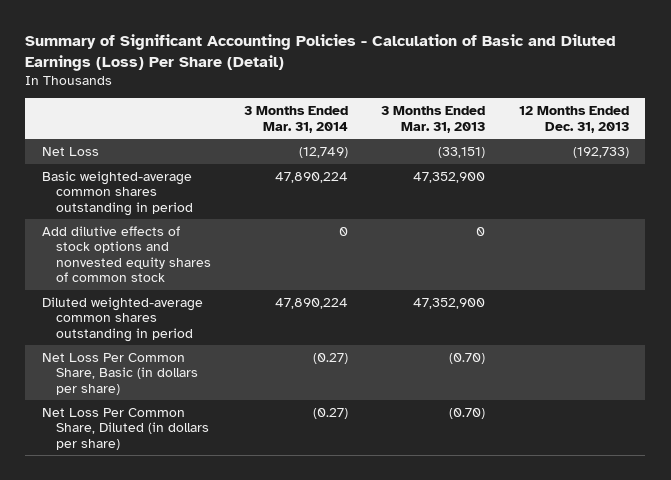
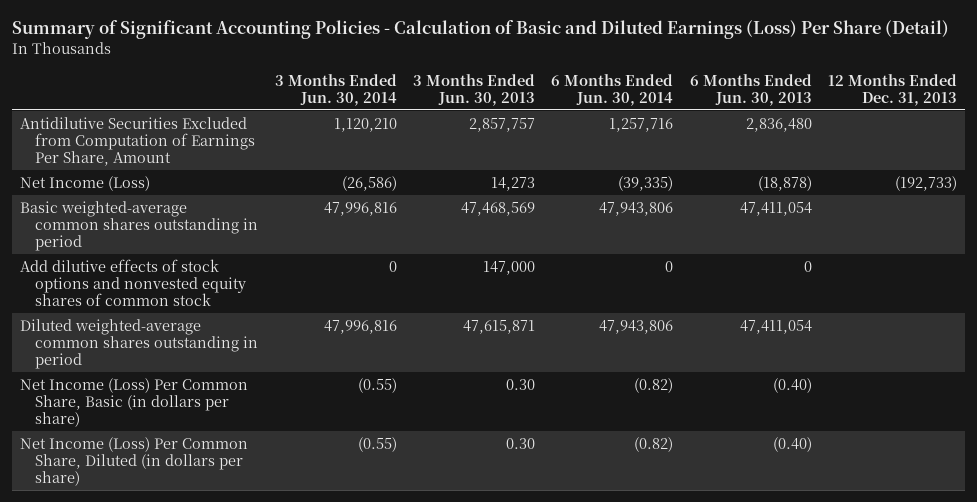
[244,106,349,133] 3 Months Ended Mar. 31, 2014 -> none
[381,106,486,133] 3 Months Ended Mar. 31, 2013 -> none
none -> [274,73,397,106] 3 Months Ended Jun. 30, 2014
none -> [412,73,535,106] 3 Months Ended Jun. 30, 2013
none -> [551,73,674,106] 6 Months Ended Jun. 30, 2014
none -> [689,73,812,106] 6 Months Ended Jun. 30, 2013
none -> [19,116,256,166] Antidilutive Securities Excluded from Computation of Earnings Per Share, Amount
[41,146,99,156] Net Loss -> [19,175,150,191] Net Income (Loss)
[41,352,198,395] Net Loss Per Common Share, Basic (in dollars per share) -> [19,377,248,427] Net Income (Loss) Per Common Share, Basic (in dollars per share)
[41,407,209,450] Net Loss Per Common Share, Diluted (in dollars per share) -> [19,436,248,486] Net Income (Loss) Per Common Share, Diluted (in dollars per share)

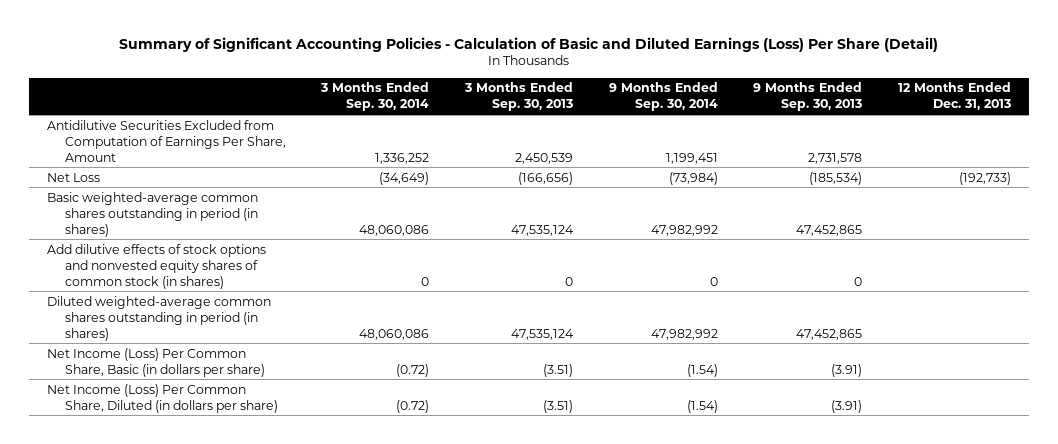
[274,73,397,106] 3 Months Ended Jun. 30, 2014 -> none
[412,73,535,106] 3 Months Ended Jun. 30, 2013 -> none
[551,73,674,106] 6 Months Ended Jun. 30, 2014 -> none
[689,73,812,106] 6 Months Ended Jun. 30, 2013 -> none
none -> [320,82,430,112] 3 Months Ended Sep. 30, 2014
none -> [463,82,573,112] 3 Months Ended Sep. 30, 2013
none -> [608,82,718,112] 9 Months Ended Sep. 30, 2014
none -> [753,82,863,112] 9 Months Ended Sep. 30, 2013
[19,175,150,191] Net Income (Loss) -> [47,172,101,182] Net Loss
[19,200,259,251] Basic weighted-average common shares outstanding in period -> [47,191,259,237] Basic weighted-average common shares outstanding in period (in shares)
[19,258,247,306] Add dilutive effects of stock options and nonvested equity shares of common stock -> [47,243,267,289] Add dilutive effects of stock options and nonvested equity shares of common stock (in shares)
[19,318,259,369] Diluted weighted-average common shares outstanding in period -> [47,295,272,341] Diluted weighted-average common shares outstanding in period (in shares)

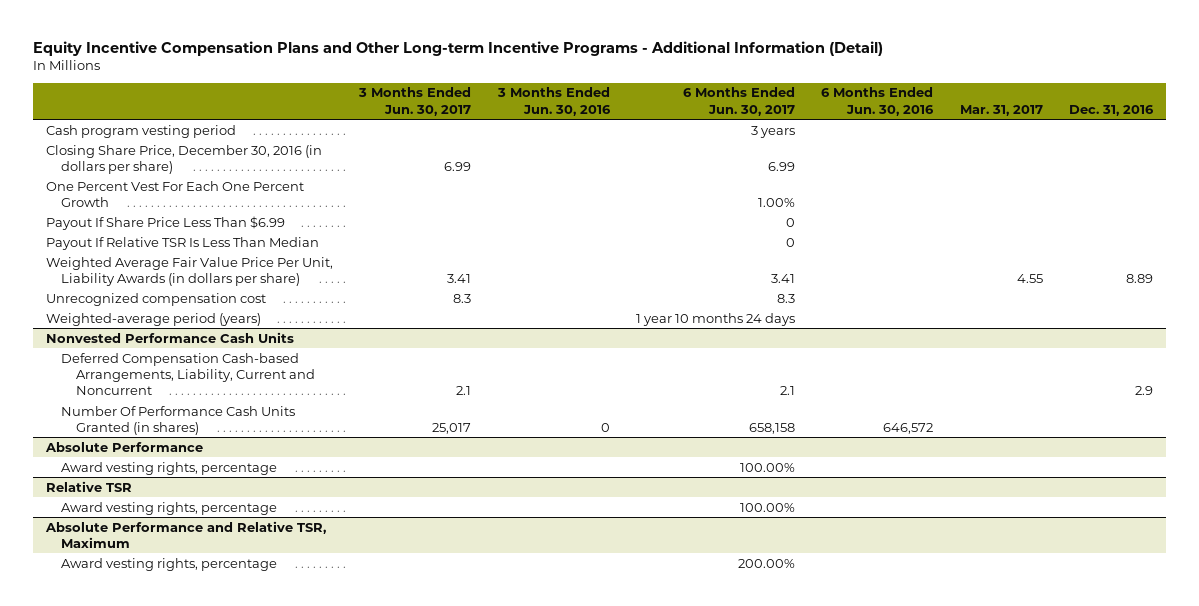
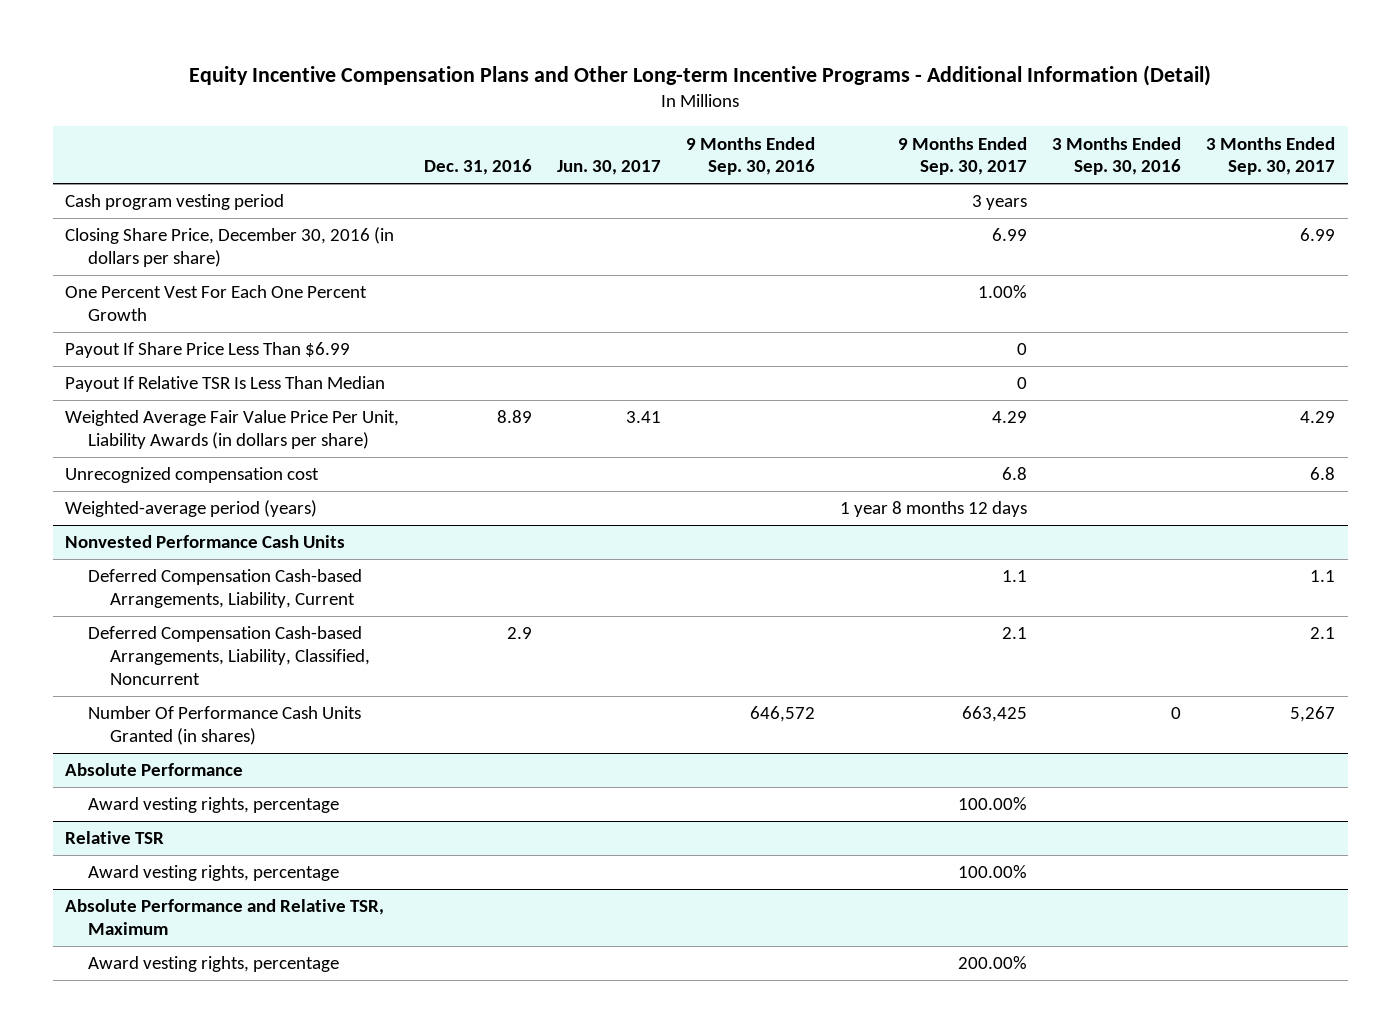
[358,87,472,116] 3 Months Ended Jun. 30, 2017 -> none
[496,87,611,116] 3 Months Ended Jun. 30, 2016 -> none
[683,87,796,116] 6 Months Ended Jun. 30, 2017 -> none
[821,87,935,116] 6 Months Ended Jun. 30, 2016 -> none
[959,104,1043,116] Mar. 31, 2017 -> none
none -> [557,160,662,176] Jun. 30, 2017
none -> [686,136,816,176] 9 Months Ended Sep. 30, 2016
none -> [898,136,1028,176] 9 Months Ended Sep. 30, 2017
none -> [1052,136,1182,176] 3 Months Ended Sep. 30, 2016
none -> [1206,136,1336,176] 3 Months Ended Sep. 30, 2017
none -> [87,569,362,608] Deferred Compensation Cash-based Arrangements, Liability, Current
[60,352,315,396] Deferred Compensation Cash-based Arrangements, Liability, Current and Noncurrent -> [87,626,370,685] Deferred Compensation Cash-based Arrangements, Liability, Classified, Noncurrent

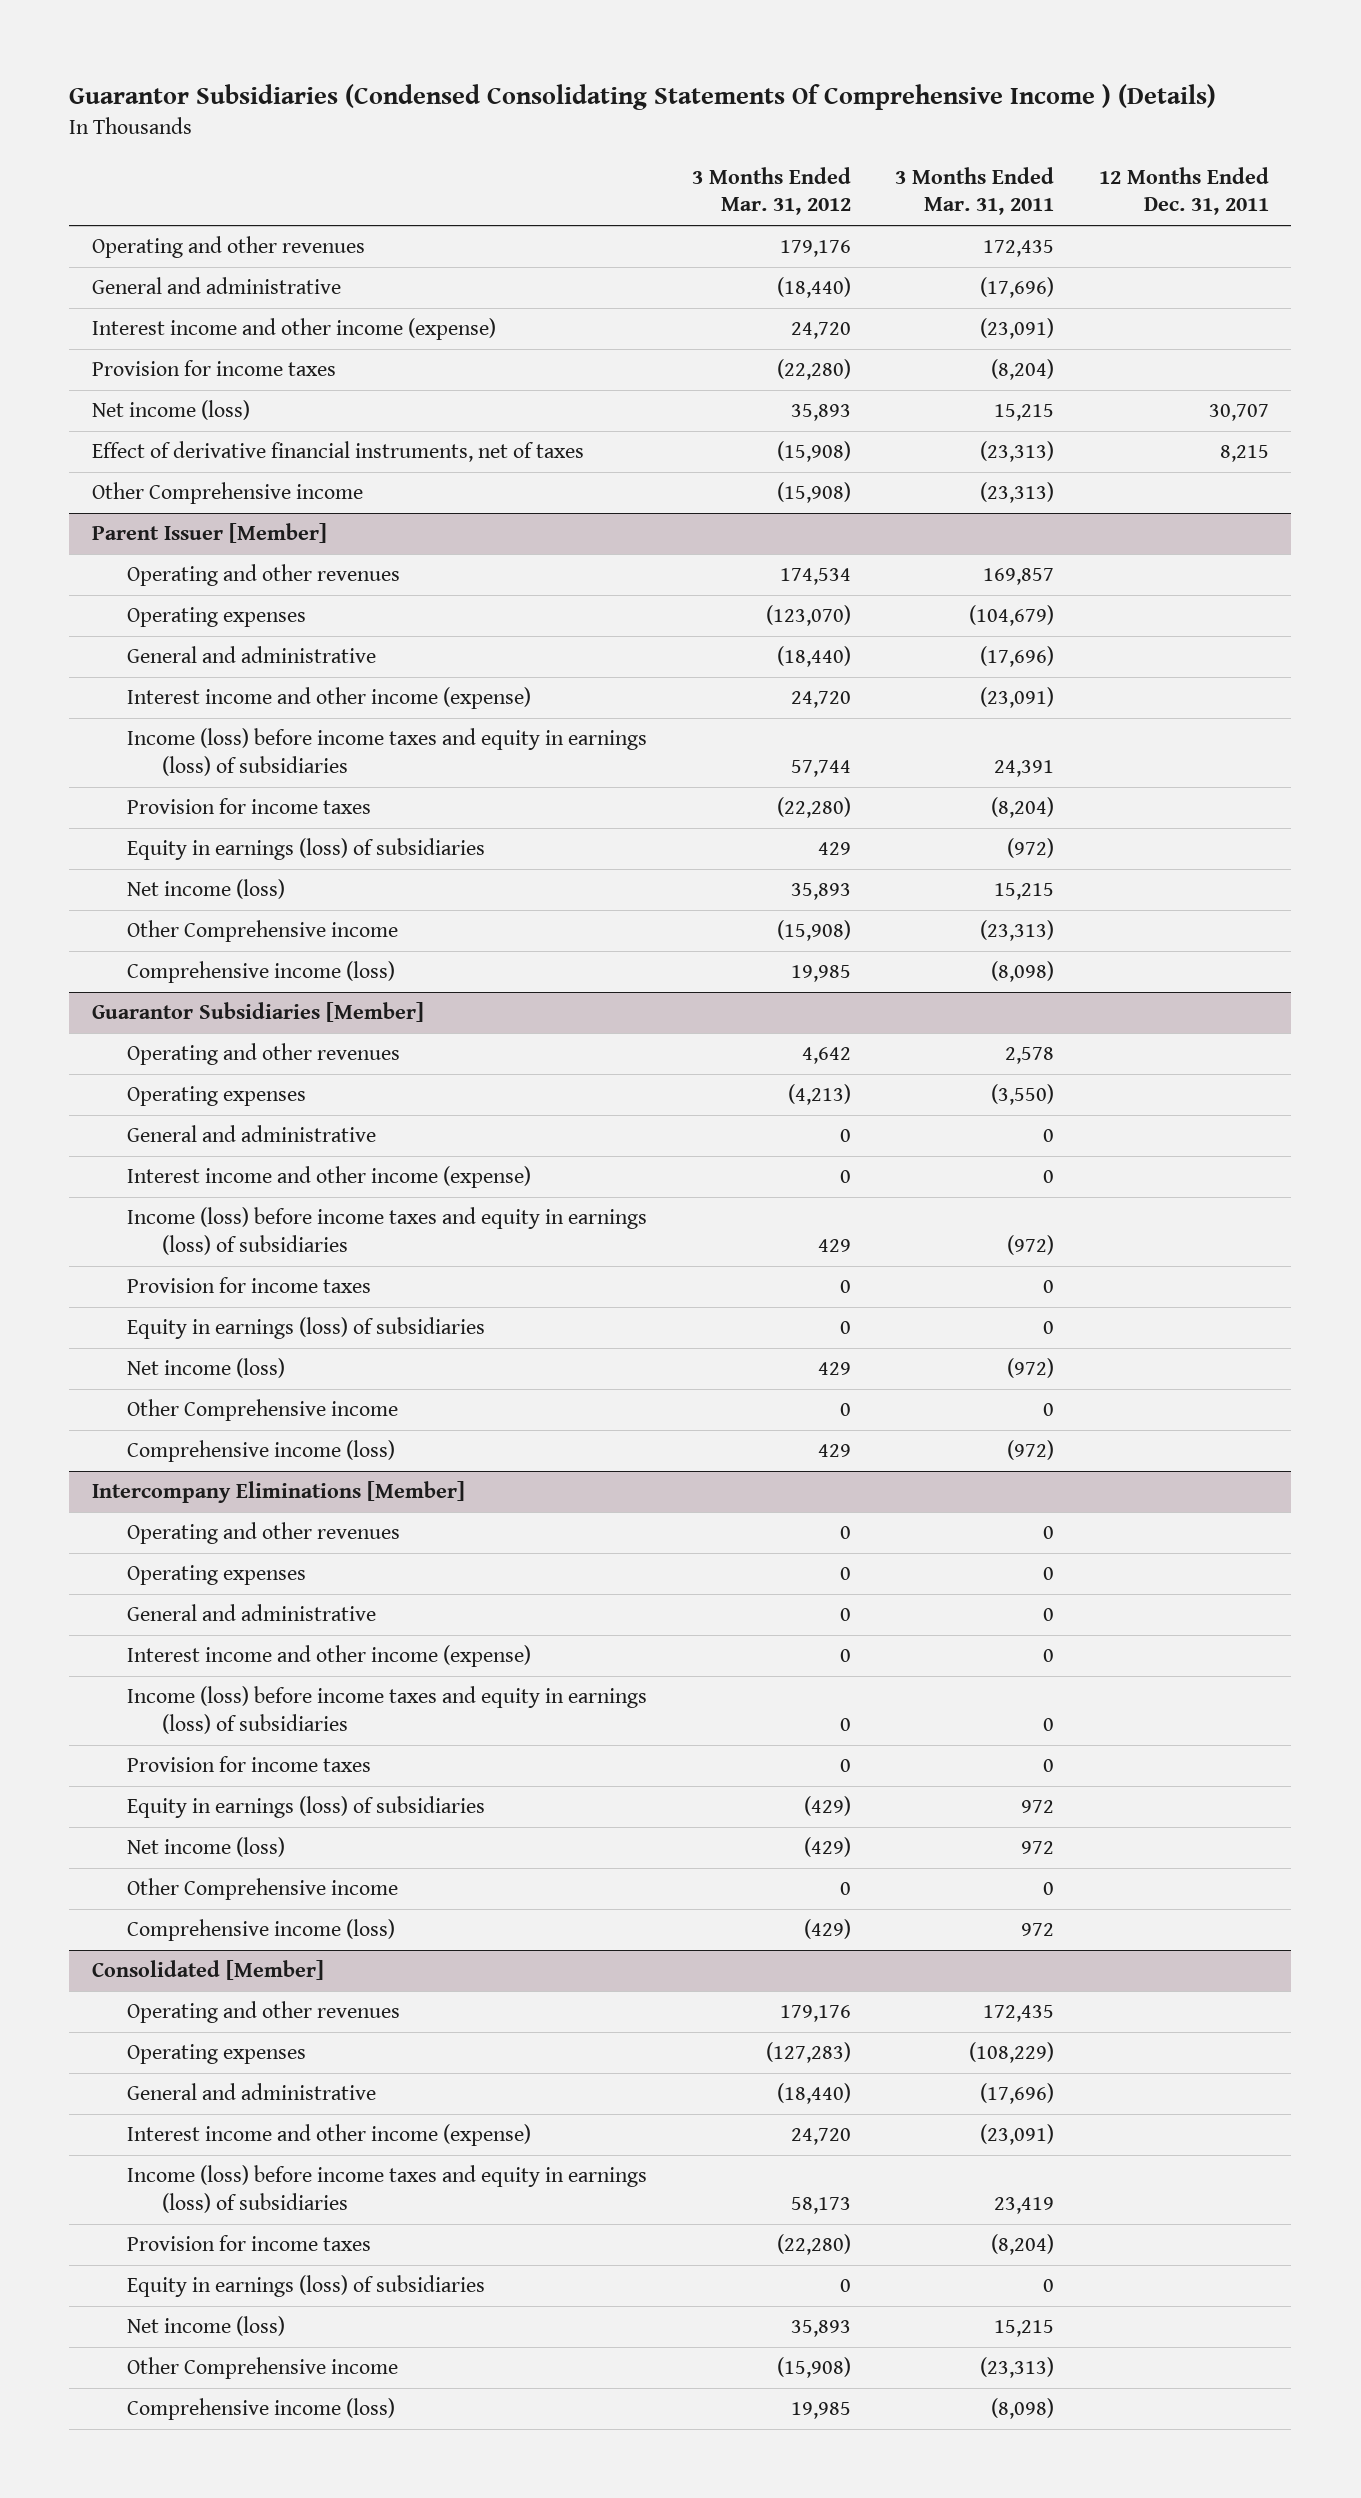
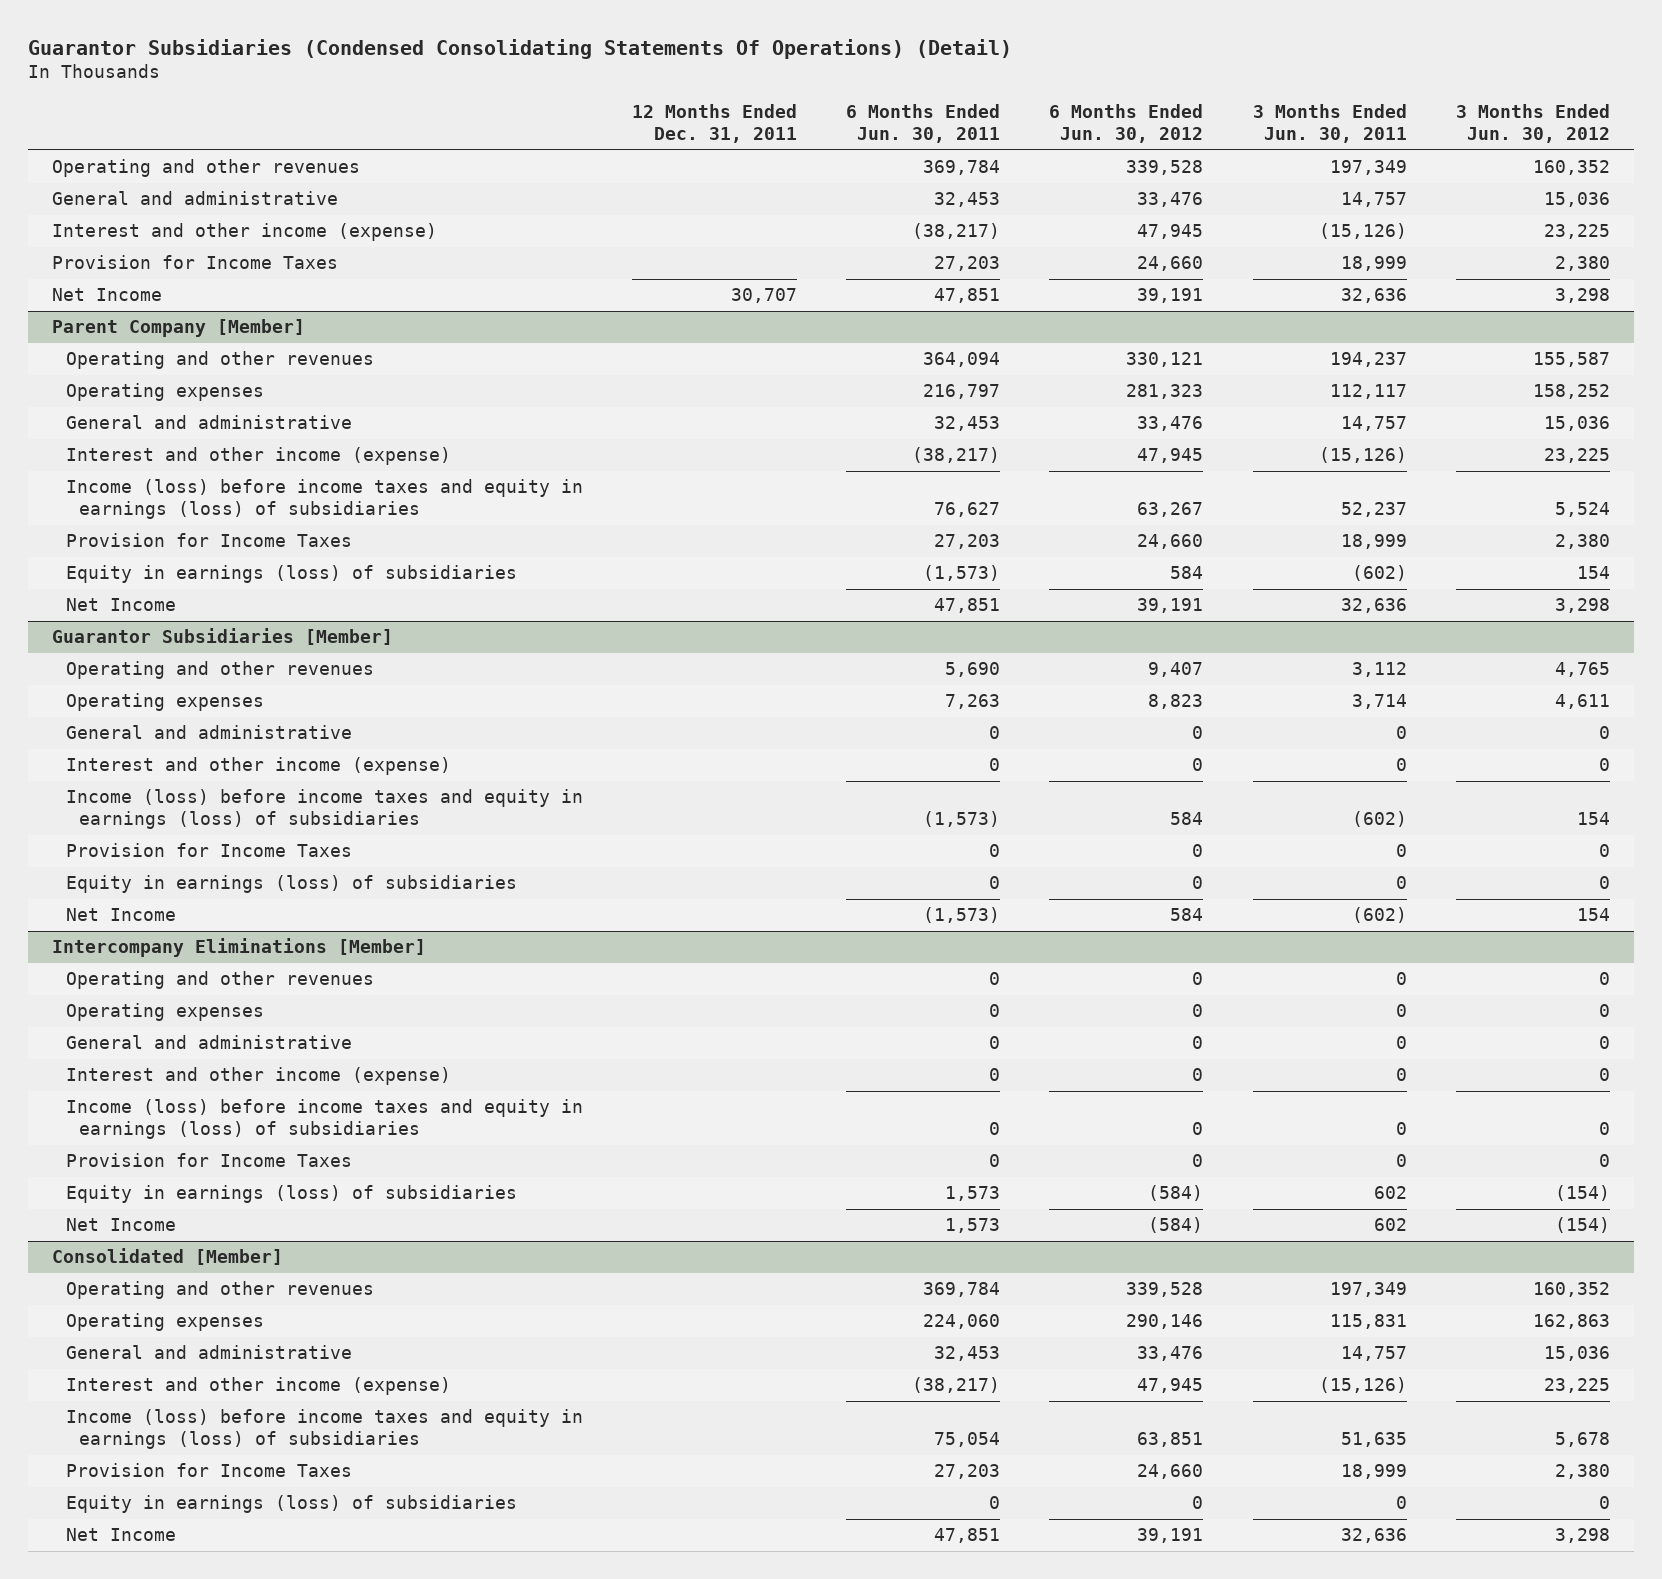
[69,83,1217,110] Guarantor Subsidiaries (Condensed Consolidating Statements Of Comprehensive Income ) (Details) -> [27,38,1012,59] Guarantor Subsidiaries (Condensed Consolidating Statements Of Operations) (Detail)
[691,166,851,216] 3 Months Ended Mar. 31, 2012 -> none
[895,166,1055,216] 3 Months Ended Mar. 31, 2011 -> none
none -> [846,104,1001,144] 6 Months Ended Jun. 30, 2011
none -> [1049,104,1204,144] 6 Months Ended Jun. 30, 2012
none -> [1252,104,1407,144] 3 Months Ended Jun. 30, 2011
none -> [1455,104,1610,144] 3 Months Ended Jun. 30, 2012
[91,441,584,463] Effect of derivative financial instruments, net of taxes -> none
[91,482,363,505] Other Comprehensive income -> none
[91,523,327,544] Parent Issuer [Member] -> none
[127,564,401,587] Operating and other revenues -> none
[127,607,307,628] Operating expenses -> none
[127,646,377,664] General and administrative -> none
[127,687,532,710] Interest income and other income (expense) -> none
[127,728,648,777] Income (loss) before income taxes and equity in earnings (loss) of subsidiaries -> none
[127,798,372,815] Provision for income taxes -> none
[127,838,486,861] Equity in earnings (loss) of subsidiaries -> none
[127,879,286,900] Net income (loss) -> none
[127,920,399,943] Other Comprehensive income -> none
[127,961,396,984] Comprehensive income (loss) -> none
[91,318,496,341] Interest income and other income (expense) -> [52,223,438,242] Interest and other income (expense)
[91,360,336,377] Provision for income taxes -> [52,255,339,270] Provision for Income Taxes
[91,400,250,421] Net income (loss) -> [52,288,163,302] Net Income
none -> [52,319,306,338] Parent Company [Member]
none -> [65,351,374,370] Operating and other revenues
none -> [65,383,264,402] Operating expenses
none -> [65,415,352,430] General and administrative
none -> [65,447,451,466] Interest and other income (expense)
none -> [65,479,583,520] Income (loss) before income taxes and equity in earnings (loss) of subsidiaries
none -> [65,533,352,548] Provision for Income Taxes
none -> [65,565,517,584] Equity in earnings (loss) of subsidiaries
none -> [65,598,176,612] Net Income
[127,1166,532,1189] Interest income and other income (expense) -> [65,757,451,776] Interest and other income (expense)
[127,1277,372,1294] Provision for income taxes -> [65,843,352,858] Provision for Income Taxes
[127,1399,399,1422] Other Comprehensive income -> none
[127,1440,396,1463] Comprehensive income (loss) -> none
[127,1358,286,1379] Net income (loss) -> [65,908,176,922] Net Income
[127,1645,532,1668] Interest income and other income (expense) -> [65,1067,451,1086] Interest and other income (expense)
[127,1756,372,1773] Provision for income taxes -> [65,1153,352,1168] Provision for Income Taxes
[127,1878,399,1901] Other Comprehensive income -> none
[127,1919,396,1942] Comprehensive income (loss) -> none
[127,1837,286,1858] Net income (loss) -> [65,1218,176,1232] Net Income
[127,2124,532,2147] Interest income and other income (expense) -> [65,1377,451,1396] Interest and other income (expense)
[127,2235,372,2252] Provision for income taxes -> [65,1463,352,1478] Provision for Income Taxes
[127,2357,399,2380] Other Comprehensive income -> none
[127,2398,396,2421] Comprehensive income (loss) -> none
[127,2316,286,2337] Net income (loss) -> [65,1528,176,1542] Net Income

